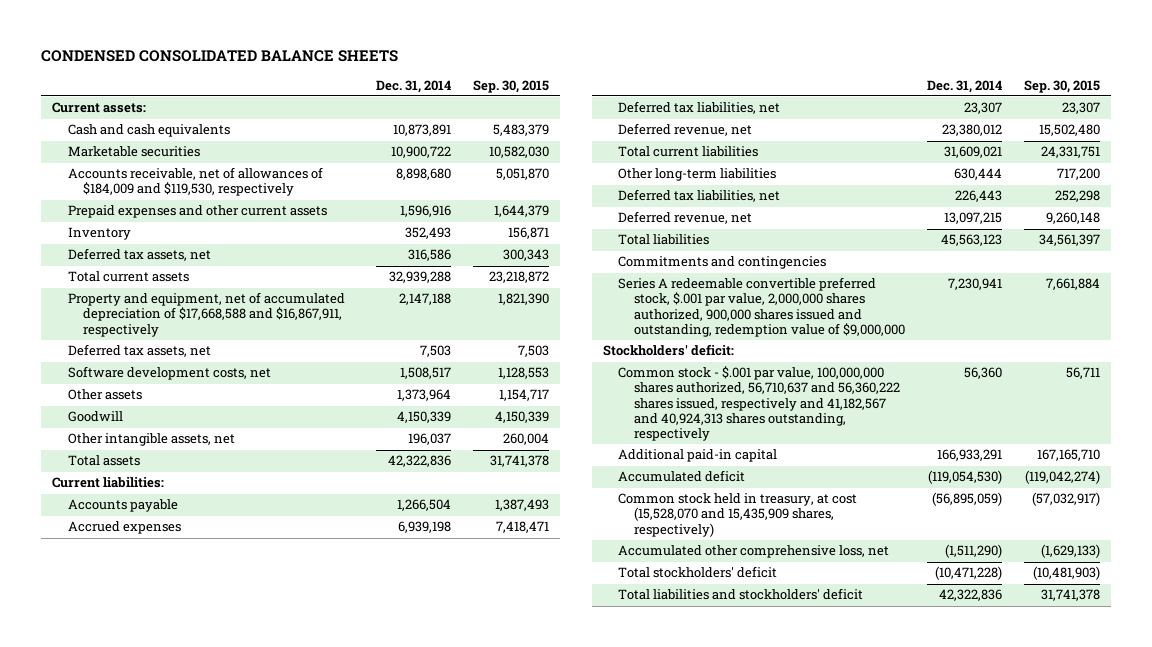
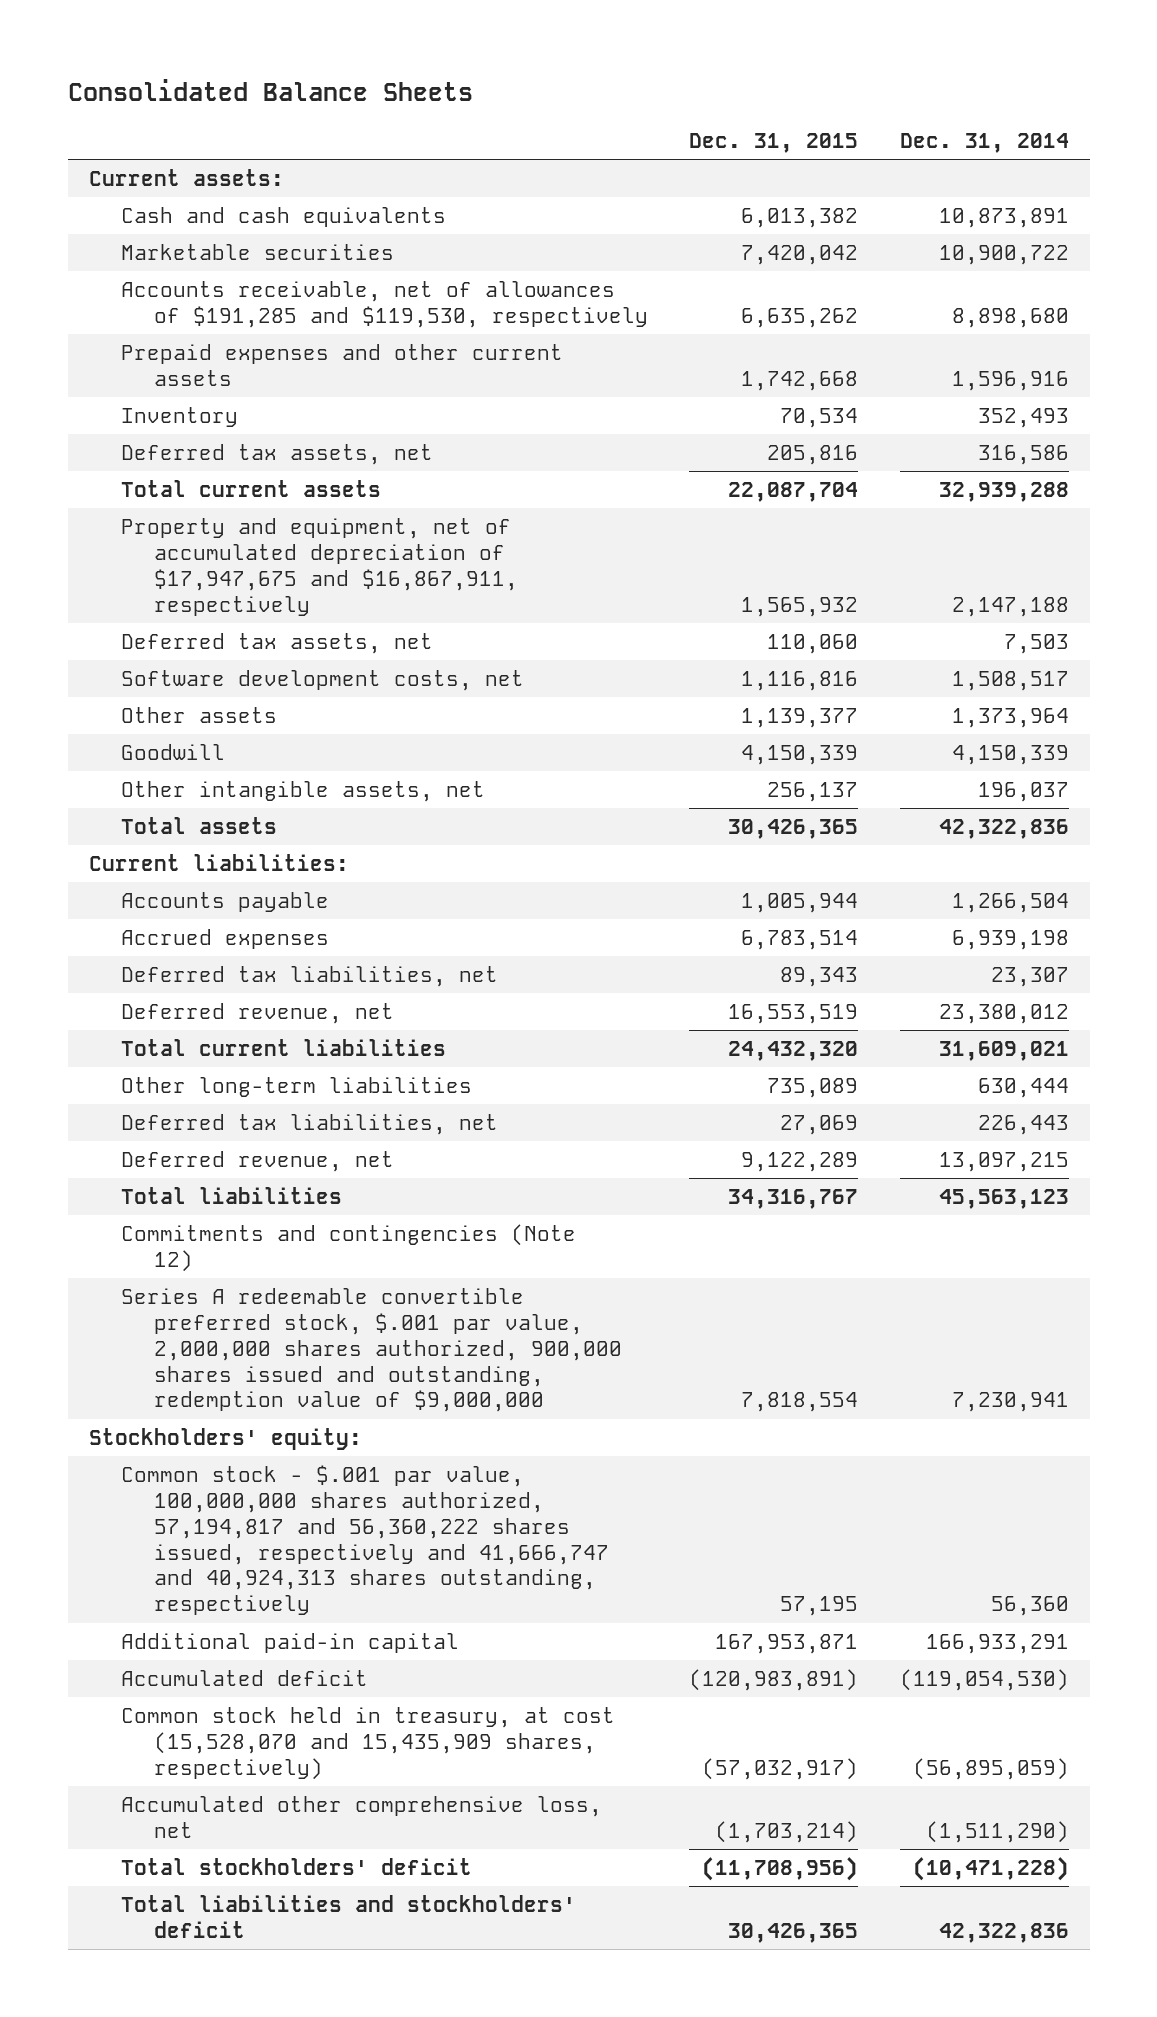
[41,50,399,63] CONDENSED CONSOLIDATED BALANCE SHEETS -> [67,78,473,101] Consolidated Balance Sheets
[472,79,549,93] Sep. 30, 2015 -> none
none -> [689,133,859,154] Dec. 31, 2015
[67,167,323,197] Accounts receivable, net of allowances of $184,009 and $119,530, respectively -> [121,281,648,328] Accounts receivable, net of allowances of $191,285 and $119,530, respectively
[67,292,345,337] Property and equipment, net of accumulated depreciation of $17,668,588 and $16,867,911, respectively -> [121,518,518,616] Property and equipment, net of accumulated depreciation of $17,947,675 and $16,867,911, respectively
[618,256,827,270] Commitments and contingencies -> [121,1224,577,1272] Commitments and contingencies (Note 12)
[603,344,735,357] Stockholders' deficit: -> [88,1428,362,1451] Stockholders' equity:
[618,366,900,441] Common stock - $.001 par value, 100,000,000 shares authorized, 56,710,637 and 56,360,222 shares issued, respectively and 41,182,567 and 40,924,313 shares outstanding, respectively -> [121,1465,609,1616] Common stock - $.001 par value, 100,000,000 shares authorized, 57,194,817 and 56,360,222 shares issued, respectively and 41,666,747 and 40,924,313 shares outstanding, respectively

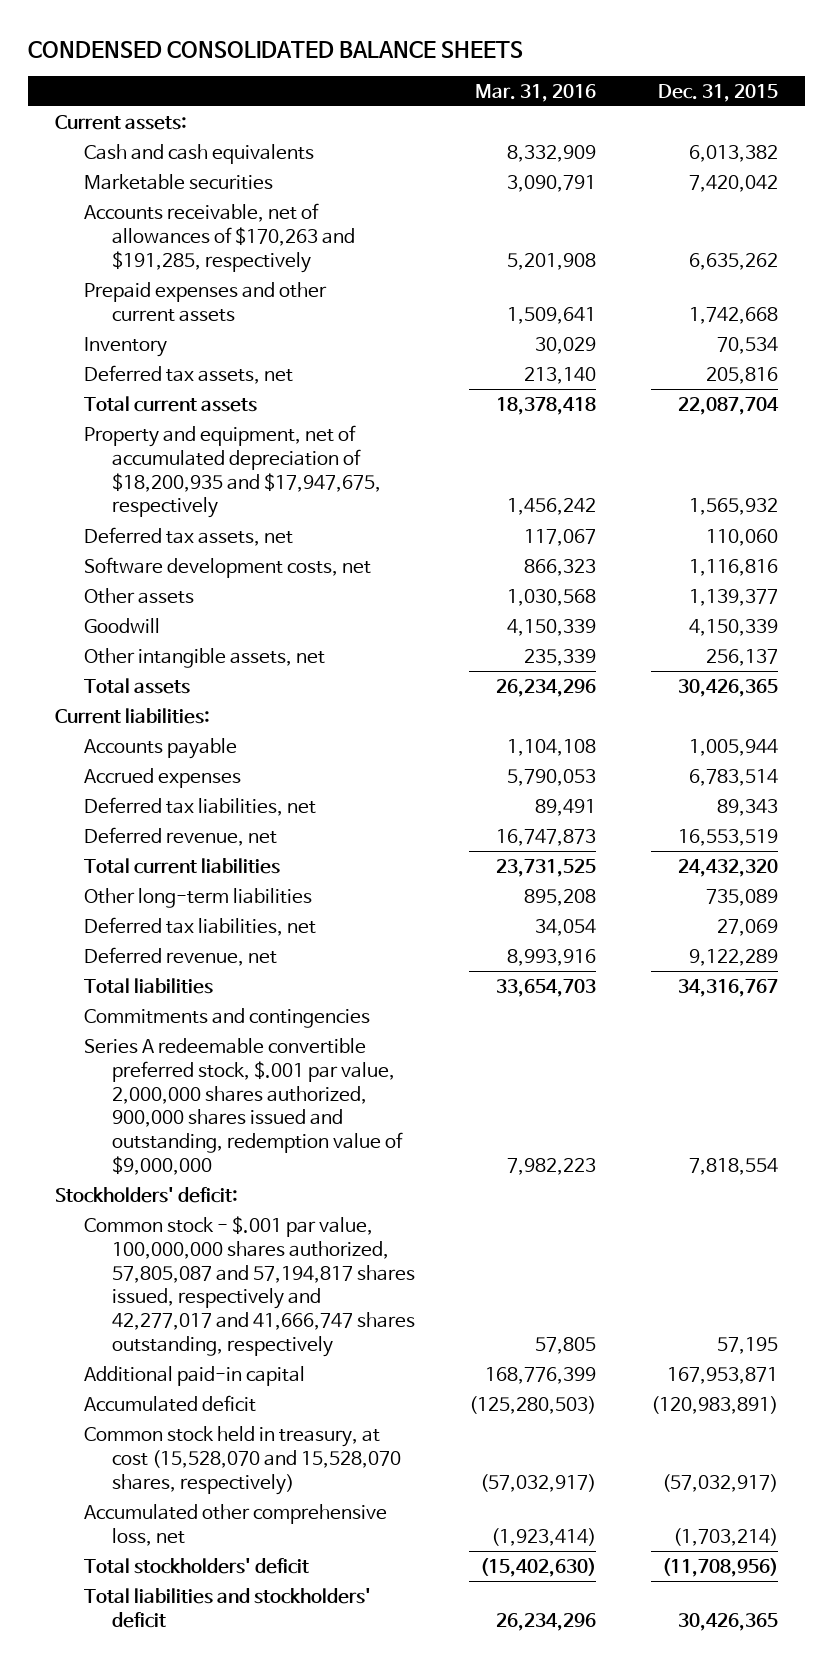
[67,78,473,101] Consolidated Balance Sheets -> [28,41,524,59] CONDENSED CONSOLIDATED BALANCE SHEETS
[899,133,1069,154] Dec. 31, 2014 -> none
none -> [475,83,597,102] Mar. 31, 2016
[121,281,648,328] Accounts receivable, net of allowances of $191,285 and $119,530, respectively -> [83,202,355,273] Accounts receivable, net of allowances of $170,263 and $191,285, respectively
[121,518,518,616] Property and equipment, net of accumulated depreciation of $17,947,675 and $16,867,911, respectively -> [83,424,381,519] Property and equipment, net of accumulated depreciation of $18,200,935 and $17,947,675, respectively
[121,1224,577,1272] Commitments and contingencies (Note 12) -> [83,1007,370,1028] Commitments and contingencies
[88,1428,362,1451] Stockholders' equity: -> [55,1186,239,1203] Stockholders' deficit:
[121,1465,609,1616] Common stock - $.001 par value, 100,000,000 shares authorized, 57,194,817 and 56,360,222 shares issued, respectively and 41,666,747 and 40,924,313 shares outstanding, respectively -> [83,1215,415,1358] Common stock - $.001 par value, 100,000,000 shares authorized, 57,805,087 and 57,194,817 shares issued, respectively and 42,277,017 and 41,666,747 shares outstanding, respectively
[121,1707,616,1780] Common stock held in treasury, at cost (15,528,070 and 15,435,909 shares, respectively) -> [83,1425,401,1495] Common stock held in treasury, at cost (15,528,070 and 15,528,070 shares, respectively)

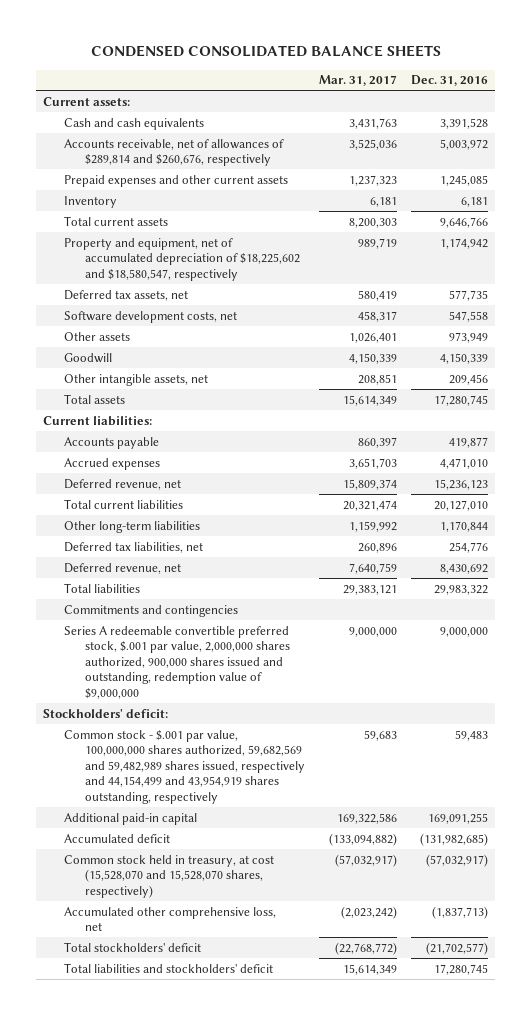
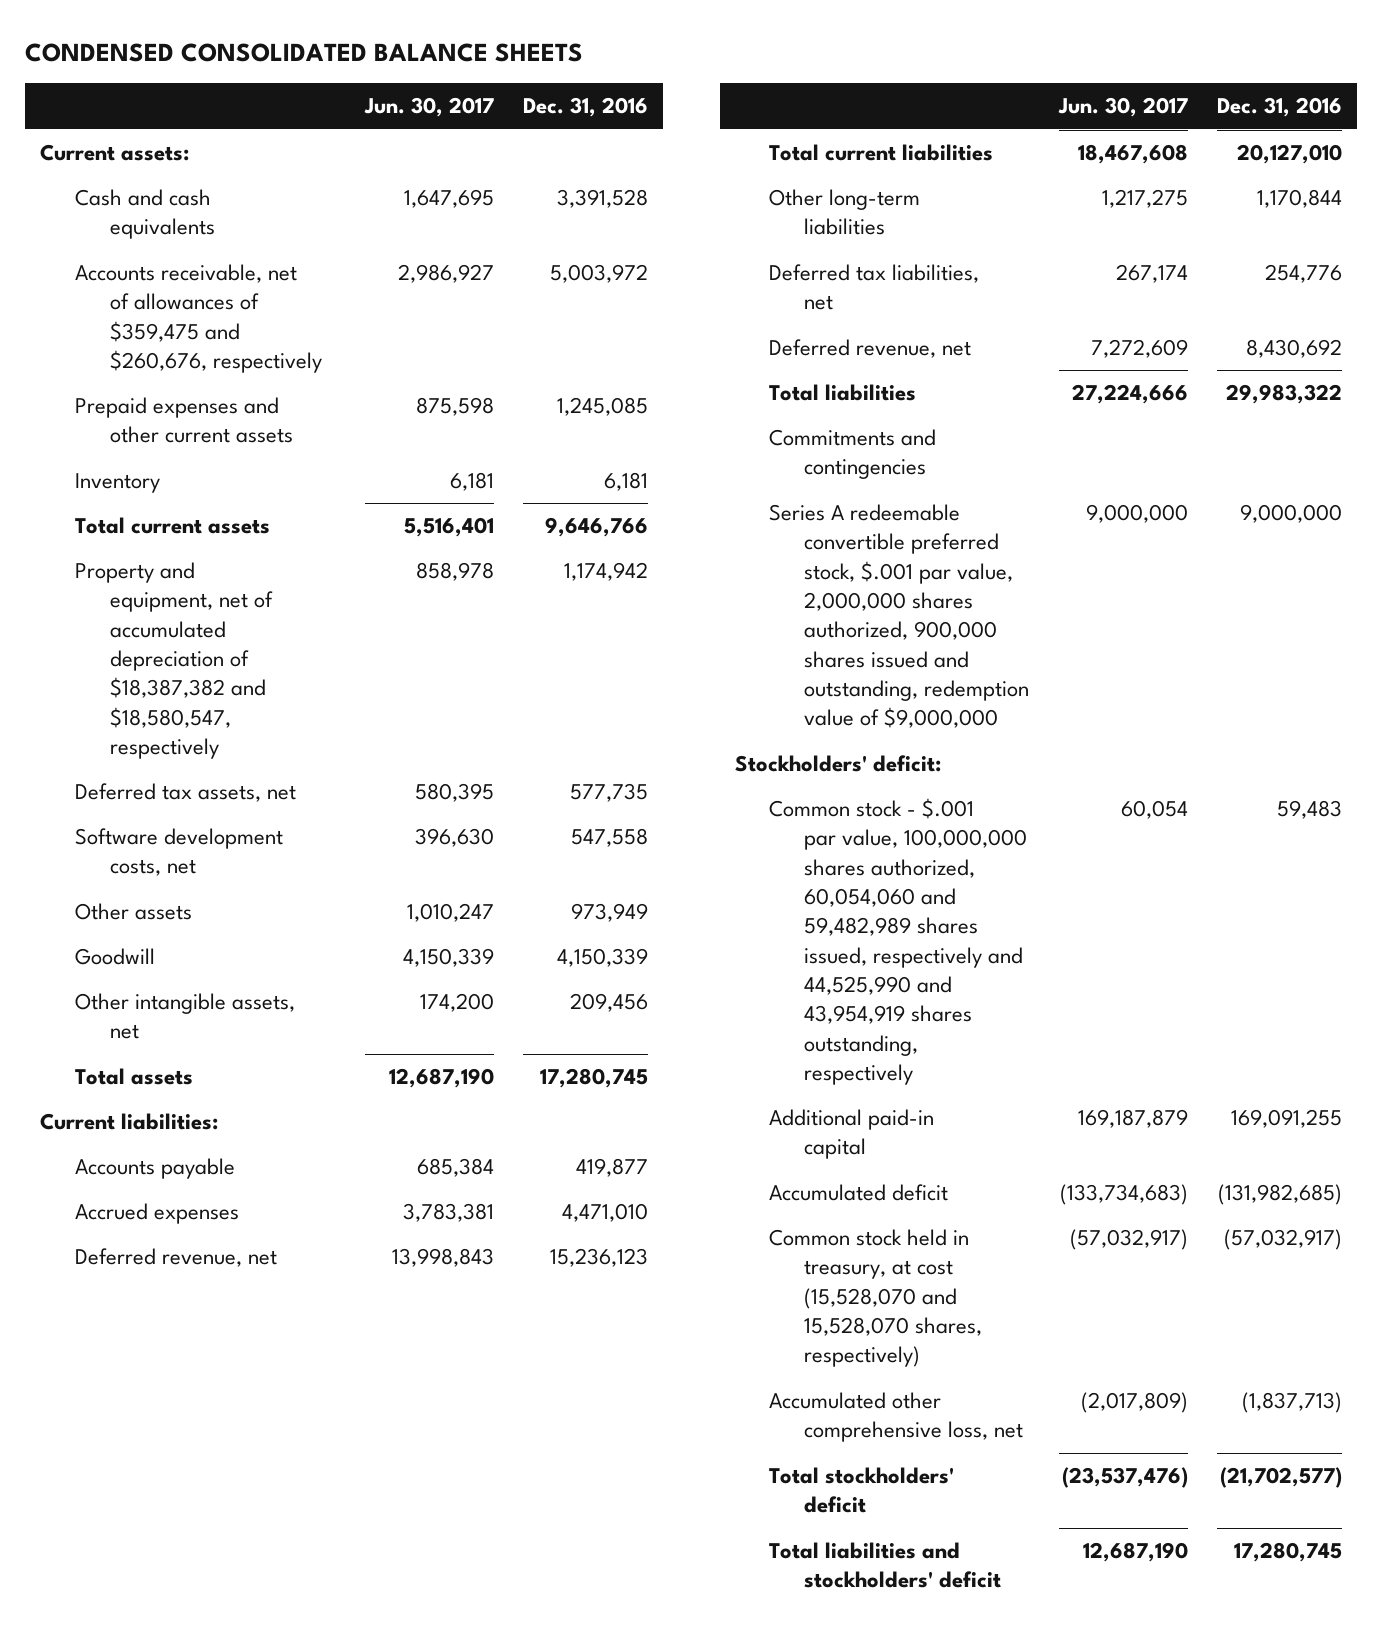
[319,75,398,87] Mar. 31, 2017 -> none
none -> [363,97,494,118] Jun. 30, 2017
[64,138,285,167] Accounts receivable, net of allowances of $289,814 and $260,676, respectively -> [75,264,322,374] Accounts receivable, net of allowances of $359,475 and $260,676, respectively
[64,237,301,281] Property and equipment, net of accumulated depreciation of $18,225,602 and $18,580,547, respectively -> [75,562,273,760] Property and equipment, net of accumulated depreciation of $18,387,382 and $18,580,547, respectively
[64,729,306,804] Common stock - $.001 par value, 100,000,000 shares authorized, 59,682,569 and 59,482,989 shares issued, respectively and 44,154,499 and 43,954,919 shares outstanding, respectively -> [769,798,1028,1086] Common stock - $.001 par value, 100,000,000 shares authorized, 60,054,060 and 59,482,989 shares issued, respectively and 44,525,990 and 43,954,919 shares outstanding, respectively

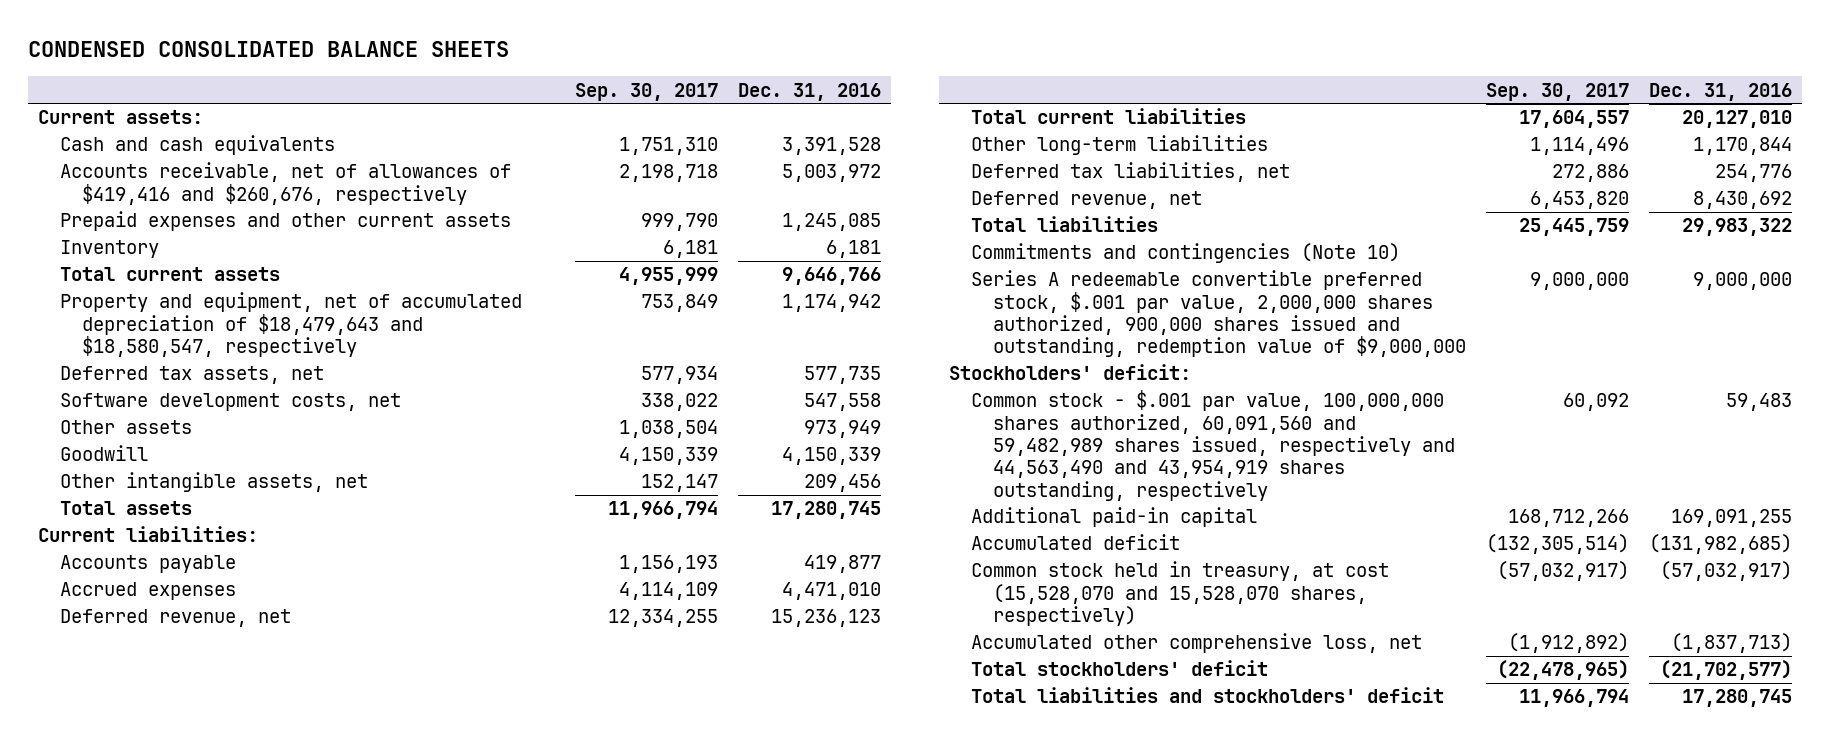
[363,97,494,118] Jun. 30, 2017 -> none
none -> [575,82,719,101] Sep. 30, 2017
[75,264,322,374] Accounts receivable, net of allowances of $359,475 and $260,676, respectively -> [59,162,511,205] Accounts receivable, net of allowances of $419,416 and $260,676, respectively
[75,562,273,760] Property and equipment, net of accumulated depreciation of $18,387,382 and $18,580,547, respectively -> [59,292,522,358] Property and equipment, net of accumulated depreciation of $18,479,643 and $18,580,547, respectively
[769,429,937,480] Commitments and contingencies -> [970,243,1400,264] Commitments and contingencies (Note 10)
[769,798,1028,1086] Common stock - $.001 par value, 100,000,000 shares authorized, 60,054,060 and 59,482,989 shares issued, respectively and 44,525,990 and 43,954,919 shares outstanding, respectively -> [970,390,1455,501] Common stock - $.001 par value, 100,000,000 shares authorized, 60,091,560 and 59,482,989 shares issued, respectively and 44,563,490 and 43,954,919 shares outstanding, respectively

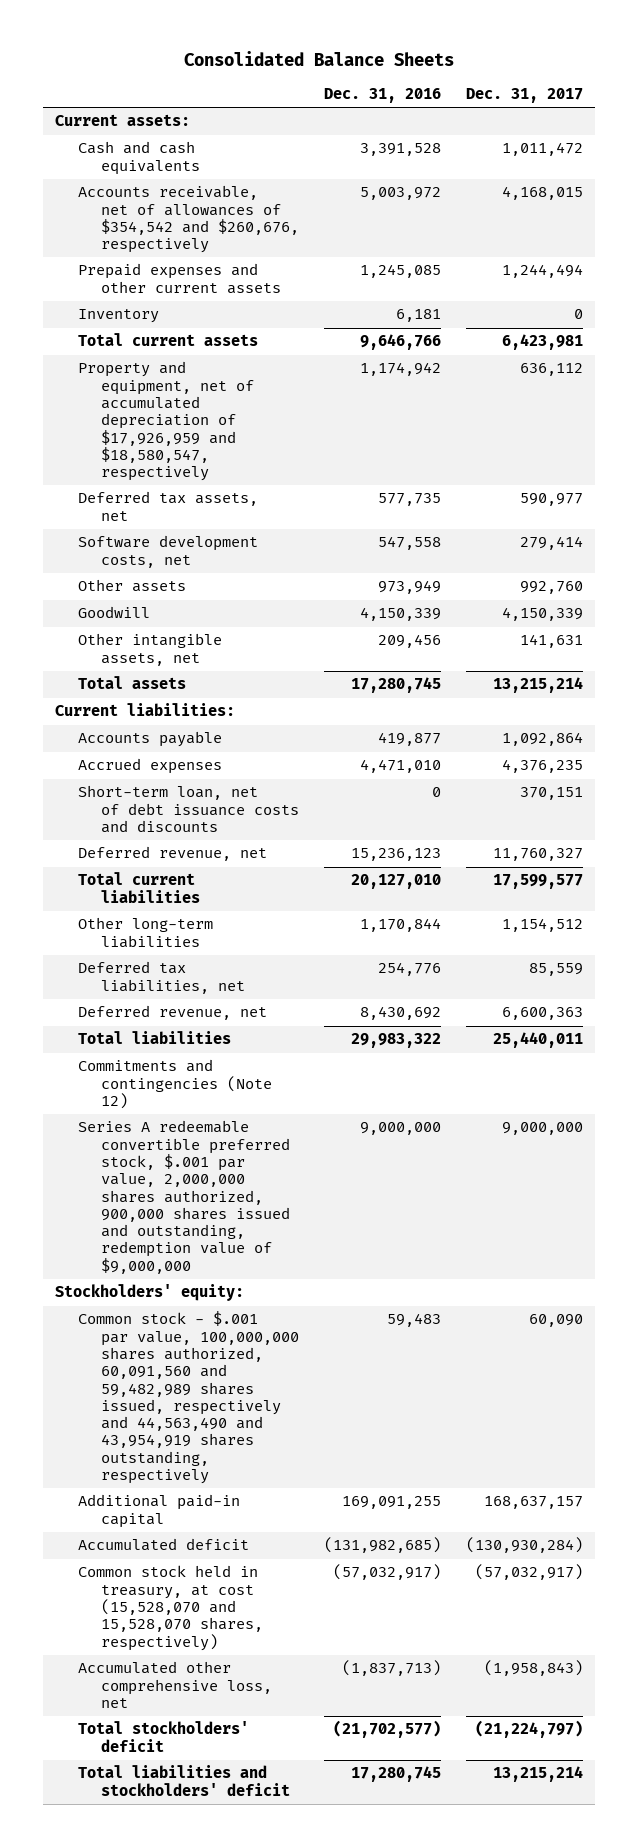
[27,41,509,58] CONDENSED CONSOLIDATED BALANCE SHEETS -> [183,50,454,66] Consolidated Balance Sheets
[575,82,719,101] Sep. 30, 2017 -> none
none -> [465,87,583,103] Dec. 31, 2017
[59,162,511,205] Accounts receivable, net of allowances of $419,416 and $260,676, respectively -> [78,185,300,254] Accounts receivable, net of allowances of $354,542 and $260,676, respectively
[59,292,522,358] Property and equipment, net of accumulated depreciation of $18,479,643 and $18,580,547, respectively -> [78,361,255,482] Property and equipment, net of accumulated depreciation of $17,926,959 and $18,580,547, respectively
none -> [78,785,300,834] Short-term loan, net of debt issuance costs and discounts
[970,243,1400,264] Commitments and contingencies (Note 10) -> [78,1059,273,1110] Commitments and contingencies (Note 12)
[948,364,1191,381] Stockholders' deficit: -> [55,1284,245,1302] Stockholders' equity:

